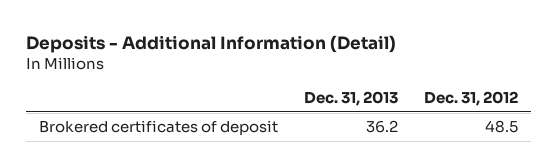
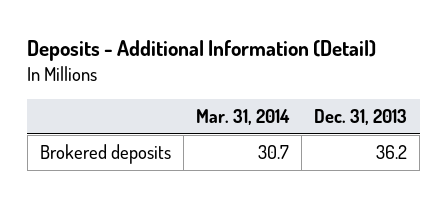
[424,91,519,107] Dec. 31, 2012 -> none
none -> [195,109,290,126] Mar. 31, 2014
[38,120,278,136] Brokered certificates of deposit -> [39,144,171,165] Brokered deposits

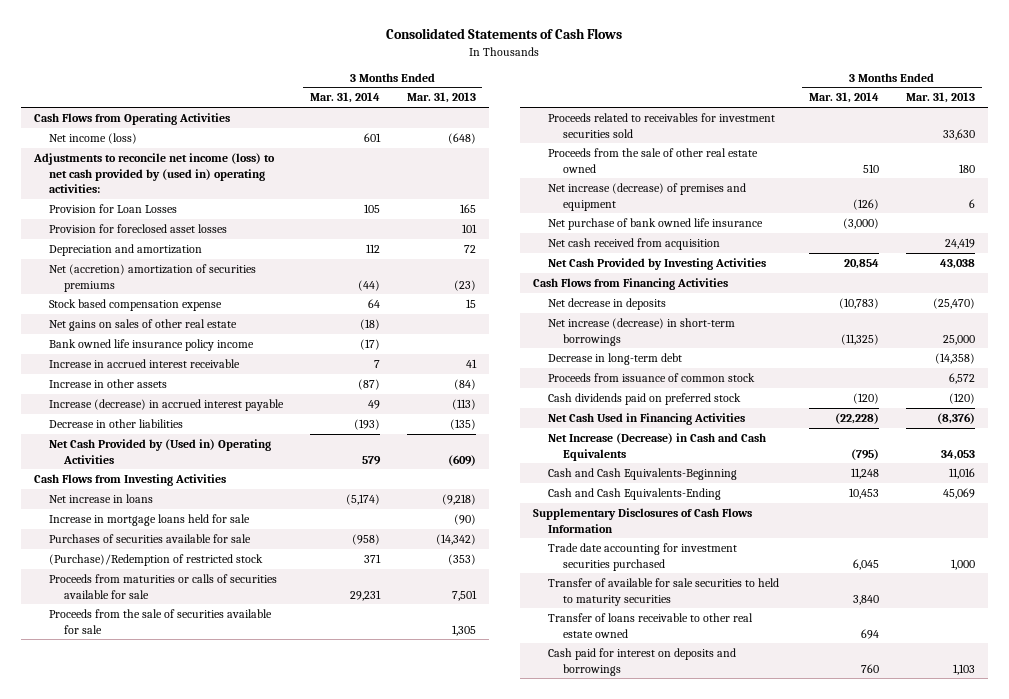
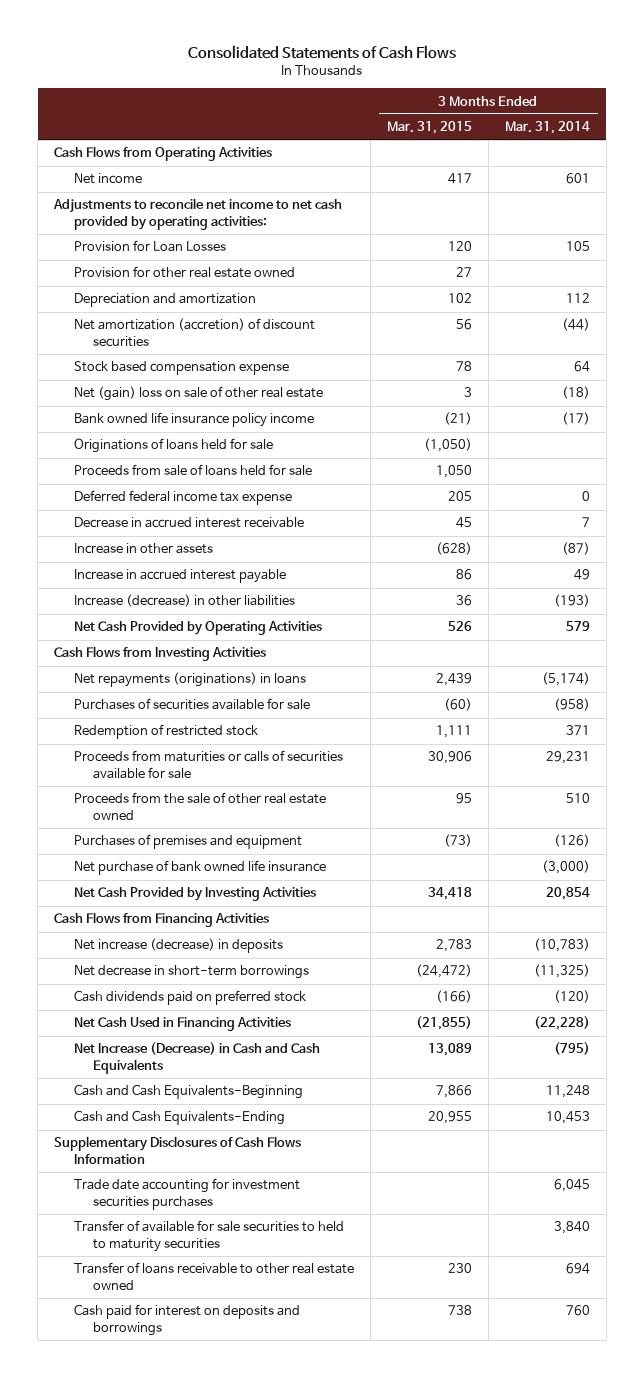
[406,92,476,104] Mar. 31, 2013 -> none
none -> [386,121,472,135] Mar. 31, 2015
[49,132,138,144] Net income (loss) -> [73,173,142,185] Net income
[32,152,275,194] Adjustments to reconcile net income (loss) to net cash provided by (used in) operating activities: -> [53,198,343,230] Adjustments to reconcile net income to net cash provided by operating activities:
[49,223,228,233] Provision for foreclosed asset losses -> none
none -> [73,266,295,279] Provision for other real estate owned
[49,263,257,292] Net (accretion) amortization of securities premiums -> [73,318,315,347] Net amortization (accretion) of discount securities
[49,318,238,331] Net gains on sales of other real estate -> [73,386,323,402] Net (gain) loss on sale of other real estate
none -> [73,438,273,454] Originations of loans held for sale
none -> [73,464,312,477] Proceeds from sale of loans held for sale
none -> [73,490,292,506] Deferred federal income tax expense
[49,358,241,368] Increase in accrued interest receivable -> [73,517,304,529] Decrease in accrued interest receivable
[49,398,285,411] Increase (decrease) in accrued interest payable -> [73,569,286,584] Increase in accrued interest payable
[49,418,184,428] Decrease in other liabilities -> [73,594,295,608] Increase (decrease) in other liabilities
[49,438,272,464] Net Cash Provided by (Used in) Operating Activities -> [73,621,322,636] Net Cash Provided by Operating Activities
[49,513,251,526] Increase in mortgage loans held for sale -> none
[49,493,154,503] Net increase in loans -> [73,672,306,688] Net repayments (originations) in loans
[49,553,264,566] (Purchase)/Redemption of restricted stock -> [73,724,258,740] Redemption of restricted stock
[49,608,273,634] Proceeds from the sale of securities available for sale -> none
[548,112,776,138] Proceeds related to receivables for investment securities sold -> none
[548,182,747,211] Net increase (decrease) of premises and equipment -> [73,834,302,850] Purchases of premises and equipment
[548,237,721,250] Net cash received from acquisition -> none
[548,352,683,365] Decrease in long-term debt -> none
[548,372,756,382] Proceeds from issuance of common stock -> none
[548,297,667,310] Net decrease in deposits -> [73,938,283,954] Net increase (decrease) in deposits
[548,317,736,346] Net increase (decrease) in short-term borrowings -> [73,965,309,980] Net decrease in short-term borrowings
[548,542,738,571] Trade date accounting for investment securities purchased -> [73,1178,300,1210] Trade date accounting for investment securities purchases

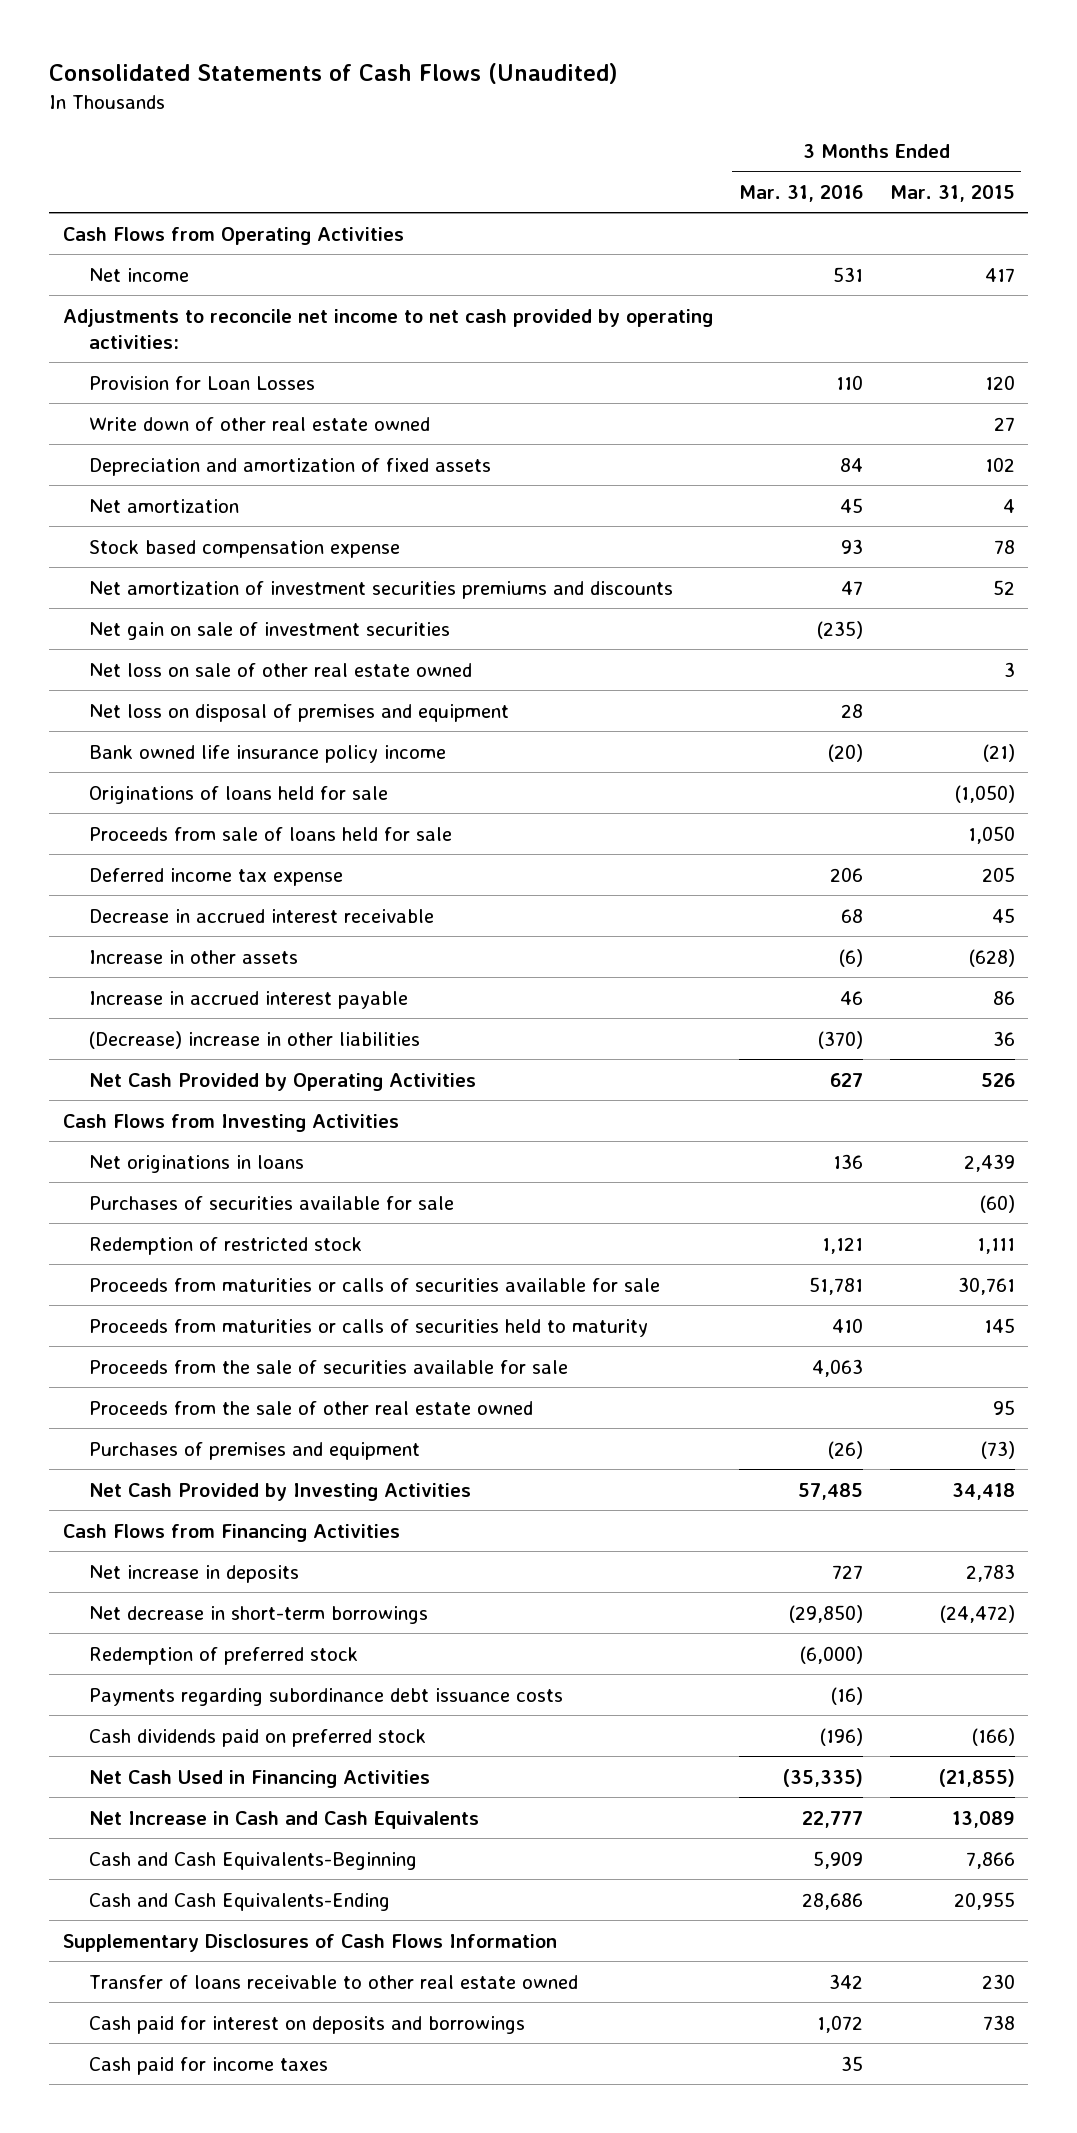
[188,44,457,59] Consolidated Statements of Cash Flows -> [49,63,619,85] Consolidated Statements of Cash Flows (Unaudited)
[504,121,590,135] Mar. 31, 2014 -> none
none -> [739,184,864,202] Mar. 31, 2016
[73,266,295,279] Provision for other real estate owned -> none
[73,318,315,347] Net amortization (accretion) of discount securities -> none
none -> [88,416,430,431] Write down of other real estate owned
[73,293,256,308] Depreciation and amortization -> [88,457,491,476] Depreciation and amortization of fixed assets
none -> [88,498,239,513] Net amortization
none -> [88,580,673,599] Net amortization of investment securities premiums and discounts
none -> [88,621,450,640] Net gain on sale of investment securities
[73,386,323,402] Net (gain) loss on sale of other real estate -> [88,662,472,677] Net loss on sale of other real estate owned
none -> [88,703,509,722] Net loss on disposal of premises and equipment
[73,490,292,506] Deferred federal income tax expense -> [88,867,343,886] Deferred income tax expense
[73,594,295,608] Increase (decrease) in other liabilities -> [88,1030,420,1049] (Decrease) increase in other liabilities
[73,672,306,688] Net repayments (originations) in loans -> [88,1154,304,1173] Net originations in loans
[427,751,472,765] 30,906 -> [957,1276,1015,1295] 30,761
none -> [88,1318,648,1337] Proceeds from maturities or calls of securities held to maturity
none -> [88,1359,568,1374] Proceeds from the sale of securities available for sale
[73,860,326,876] Net purchase of bank owned life insurance -> none
[73,938,283,954] Net increase (decrease) in deposits -> [88,1564,299,1583] Net increase in deposits
none -> [88,1646,358,1665] Redemption of preferred stock
none -> [88,1687,563,1706] Payments regarding subordinance debt issuance costs
[73,1042,320,1074] Net Increase (Decrease) in Cash and Cash Equivalents -> [88,1810,479,1829] Net Increase in Cash and Cash Equivalents
[73,1178,300,1210] Trade date accounting for investment securities purchases -> none
[73,1220,344,1252] Transfer of available for sale securities to held to maturity securities -> none
none -> [88,2056,328,2075] Cash paid for income taxes

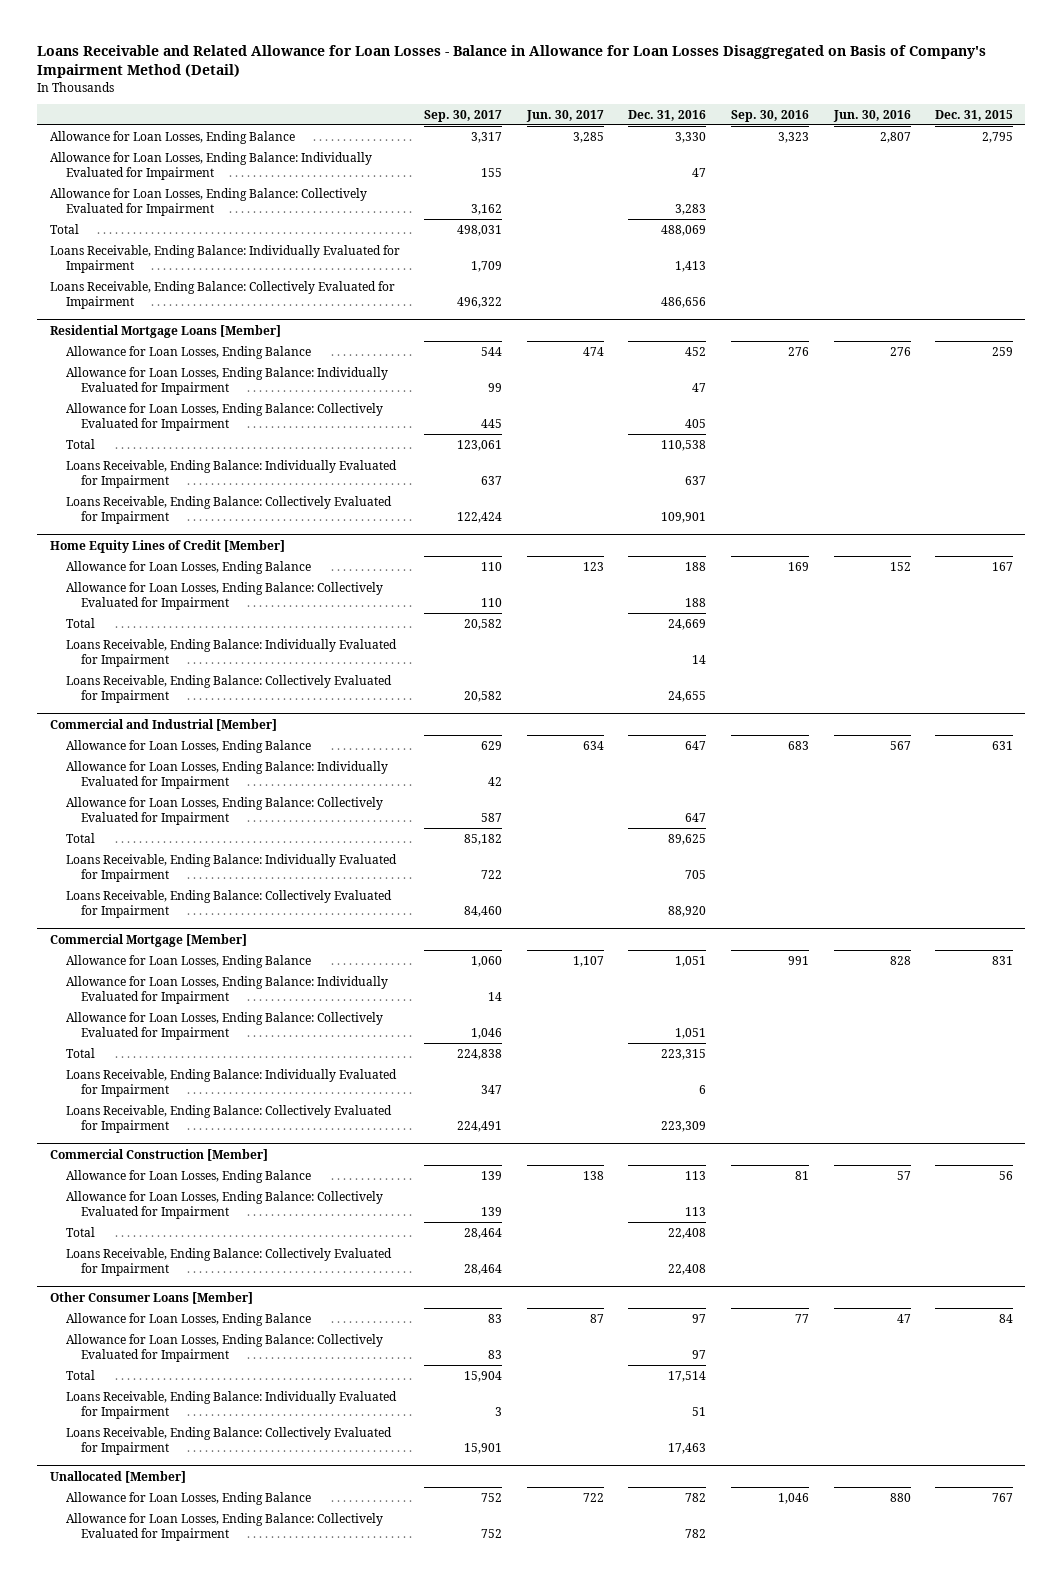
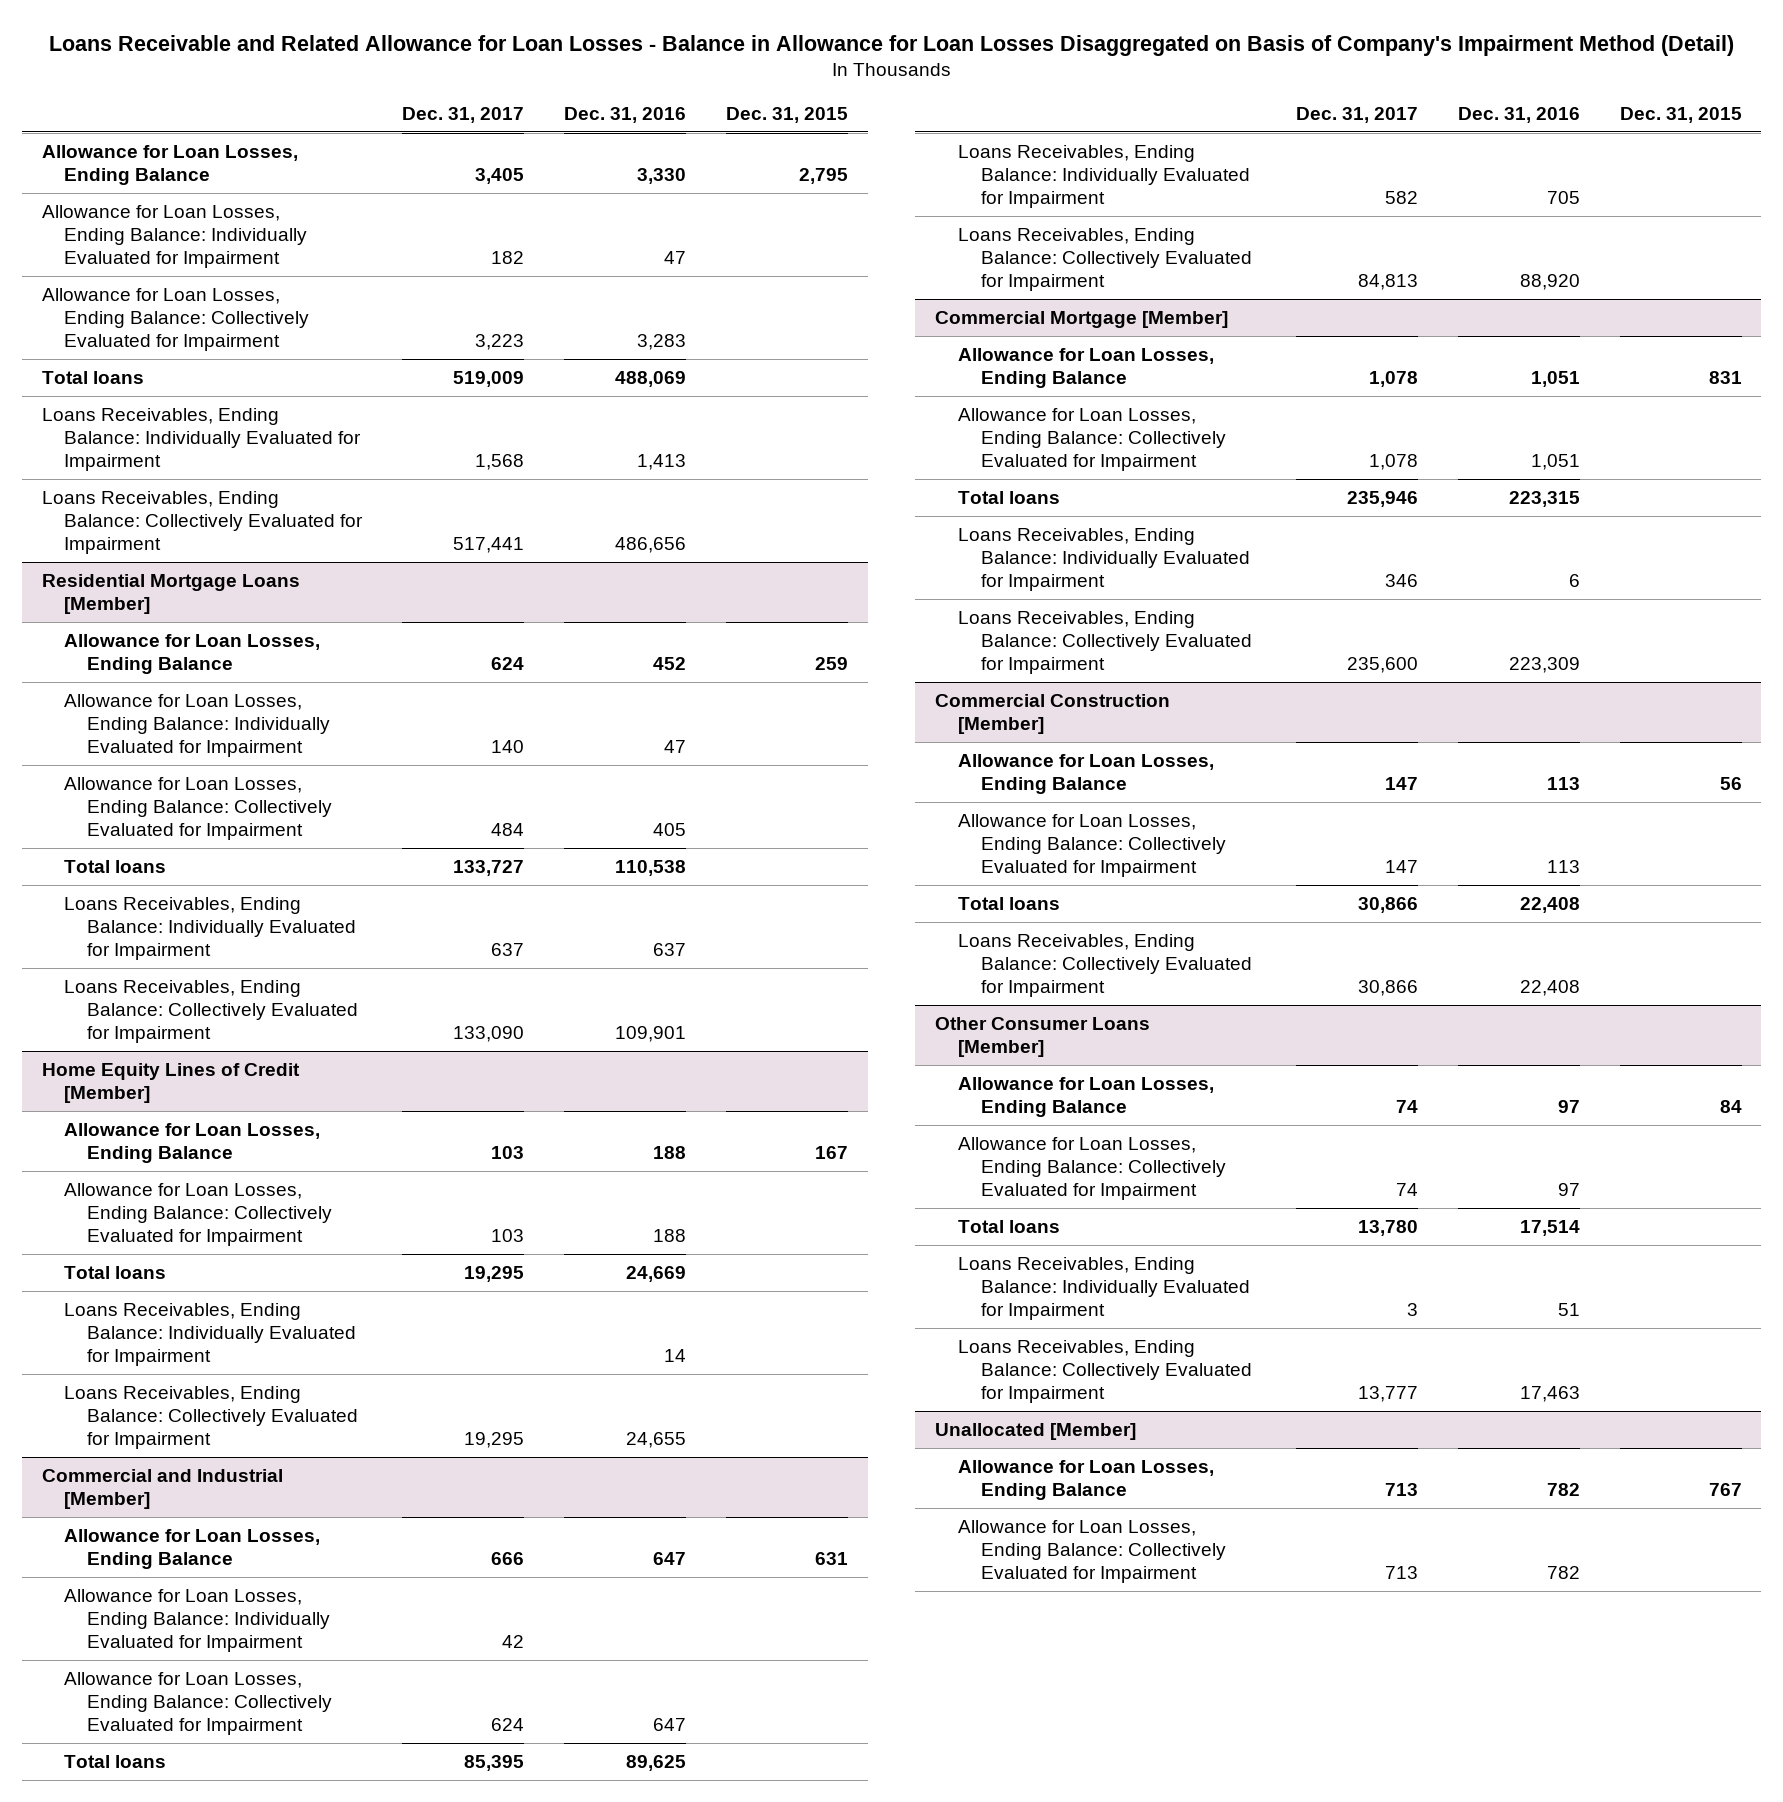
[424,109,503,122] Sep. 30, 2017 -> none
[525,109,604,122] Jun. 30, 2017 -> none
[730,109,809,122] Sep. 30, 2016 -> none
[832,109,911,122] Jun. 30, 2016 -> none
none -> [402,106,525,123] Dec. 31, 2017
[49,223,79,234] Total -> [41,370,144,384] Total loans
[49,244,400,274] Loans Receivable, Ending Balance: Individually Evaluated for Impairment -> [41,407,362,471] Loans Receivables, Ending Balance: Individually Evaluated for Impairment
[49,280,395,310] Loans Receivable, Ending Balance: Collectively Evaluated for Impairment -> [41,490,364,554] Loans Receivables, Ending Balance: Collectively Evaluated for Impairment
[65,438,95,449] Total -> [64,859,167,873] Total loans
[65,459,397,489] Loans Receivable, Ending Balance: Individually Evaluated for Impairment -> [64,896,357,960] Loans Receivables, Ending Balance: Individually Evaluated for Impairment
[65,495,392,525] Loans Receivable, Ending Balance: Collectively Evaluated for Impairment -> [64,979,359,1043] Loans Receivables, Ending Balance: Collectively Evaluated for Impairment
[65,617,95,628] Total -> [64,1265,167,1279] Total loans
[65,638,397,668] Loans Receivable, Ending Balance: Individually Evaluated for Impairment -> [64,1302,357,1366] Loans Receivables, Ending Balance: Individually Evaluated for Impairment
[65,674,392,704] Loans Receivable, Ending Balance: Collectively Evaluated for Impairment -> [64,1385,359,1449] Loans Receivables, Ending Balance: Collectively Evaluated for Impairment
[65,832,95,843] Total -> [64,1754,167,1768] Total loans
[65,853,397,883] Loans Receivable, Ending Balance: Individually Evaluated for Impairment -> [957,144,1250,208] Loans Receivables, Ending Balance: Individually Evaluated for Impairment
[65,889,392,919] Loans Receivable, Ending Balance: Collectively Evaluated for Impairment -> [957,227,1252,291] Loans Receivables, Ending Balance: Collectively Evaluated for Impairment
[65,975,388,1005] Allowance for Loan Losses, Ending Balance: Individually Evaluated for Impairment -> none
[65,1047,95,1058] Total -> [957,490,1060,504] Total loans
[65,1068,397,1098] Loans Receivable, Ending Balance: Individually Evaluated for Impairment -> [957,527,1250,591] Loans Receivables, Ending Balance: Individually Evaluated for Impairment
[65,1104,392,1134] Loans Receivable, Ending Balance: Collectively Evaluated for Impairment -> [957,610,1252,674] Loans Receivables, Ending Balance: Collectively Evaluated for Impairment
[65,1226,95,1237] Total -> [957,896,1060,910] Total loans
[65,1247,392,1277] Loans Receivable, Ending Balance: Collectively Evaluated for Impairment -> [957,933,1252,997] Loans Receivables, Ending Balance: Collectively Evaluated for Impairment
[65,1369,95,1380] Total -> [957,1219,1060,1233] Total loans
[65,1390,397,1420] Loans Receivable, Ending Balance: Individually Evaluated for Impairment -> [957,1256,1250,1320] Loans Receivables, Ending Balance: Individually Evaluated for Impairment
[65,1426,392,1456] Loans Receivable, Ending Balance: Collectively Evaluated for Impairment -> [957,1339,1252,1403] Loans Receivables, Ending Balance: Collectively Evaluated for Impairment

